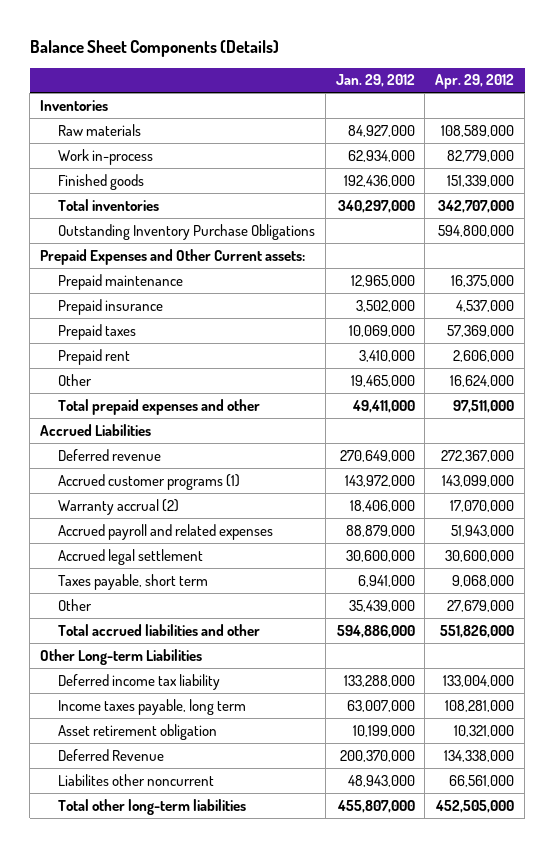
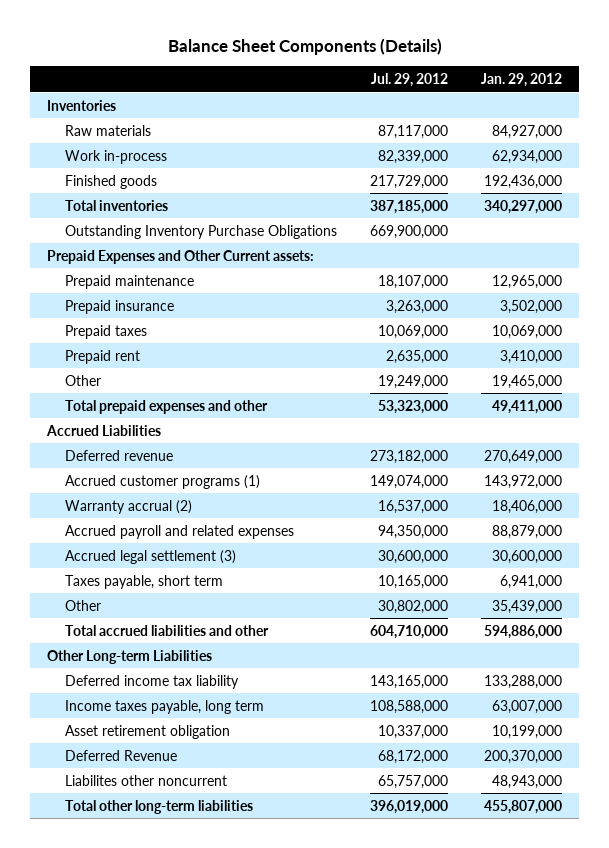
[435,74,515,90] Apr. 29, 2012 -> none
none -> [370,72,448,87] Jul. 29, 2012
[58,548,204,565] Accrued legal settlement -> [64,549,236,564] Accrued legal settlement (3)

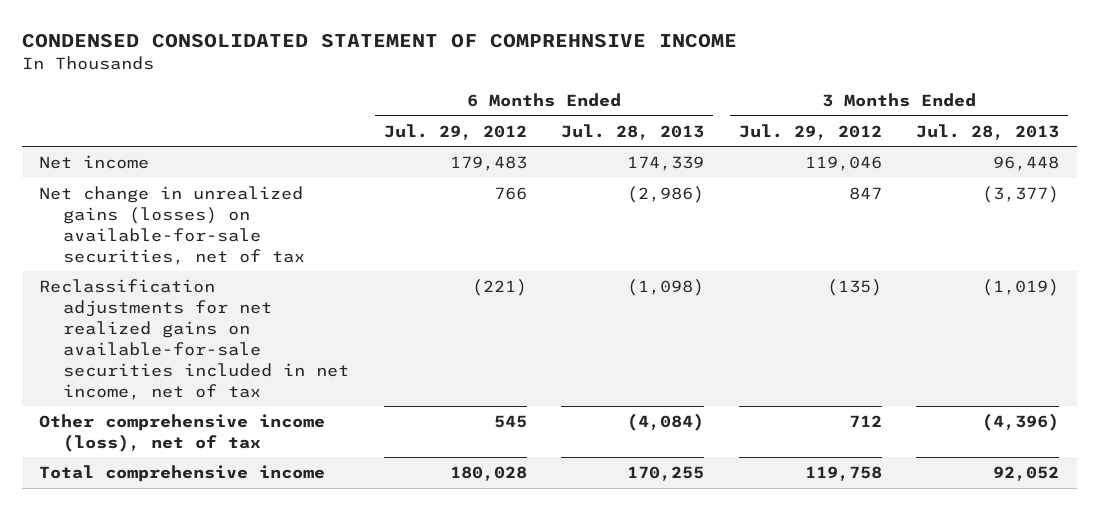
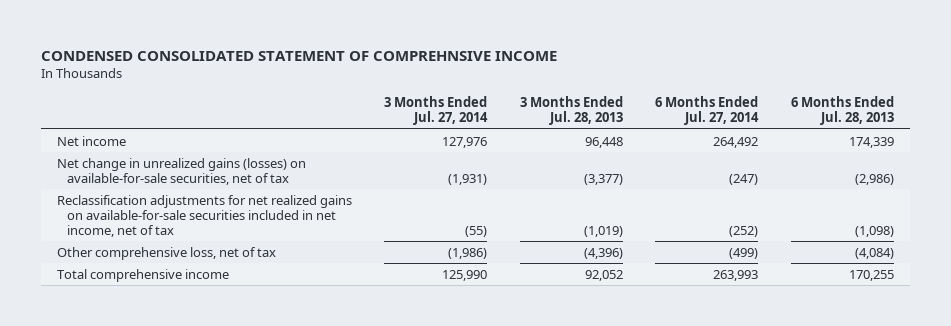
[383,123,527,140] Jul. 29, 2012 -> none
[738,123,882,140] Jul. 29, 2012 -> none
none -> [384,96,489,126] 3 Months Ended Jul. 27, 2014
none -> [655,96,760,126] 6 Months Ended Jul. 27, 2014
[39,413,326,452] Other comprehensive income (loss), net of tax -> [56,246,276,260] Other comprehensive loss, net of tax

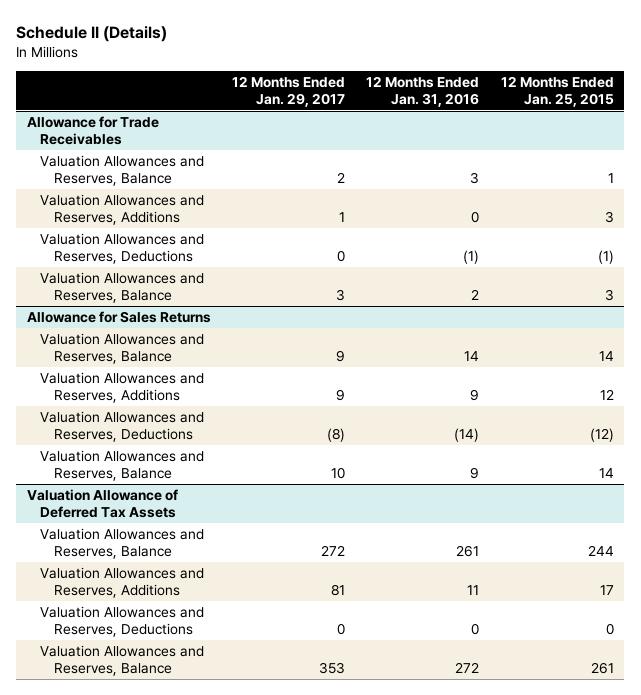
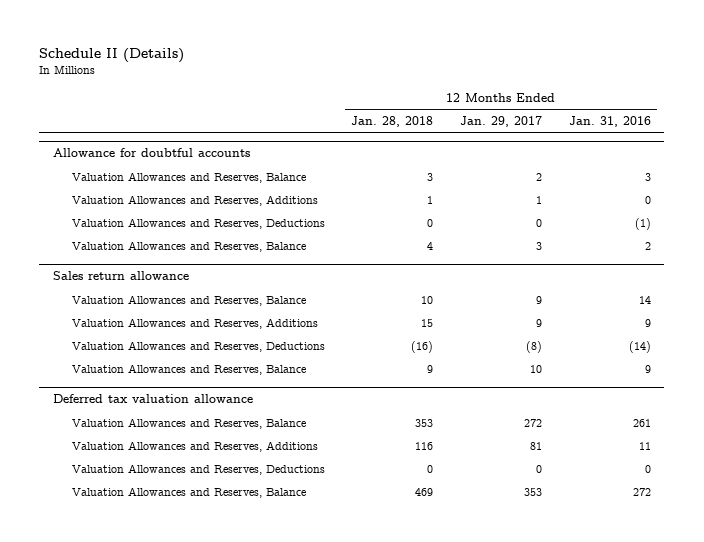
[500,76,614,107] 12 Months Ended Jan. 25, 2015 -> none
none -> [351,115,434,127] Jan. 28, 2018
[27,116,160,145] Allowance for Trade Receivables -> [52,147,250,157] Allowance for doubtful accounts
[27,311,212,324] Allowance for Sales Returns -> [52,270,189,280] Sales return allowance
[27,489,179,518] Valuation Allowance of Deferred Tax Assets -> [52,393,253,403] Deferred tax valuation allowance

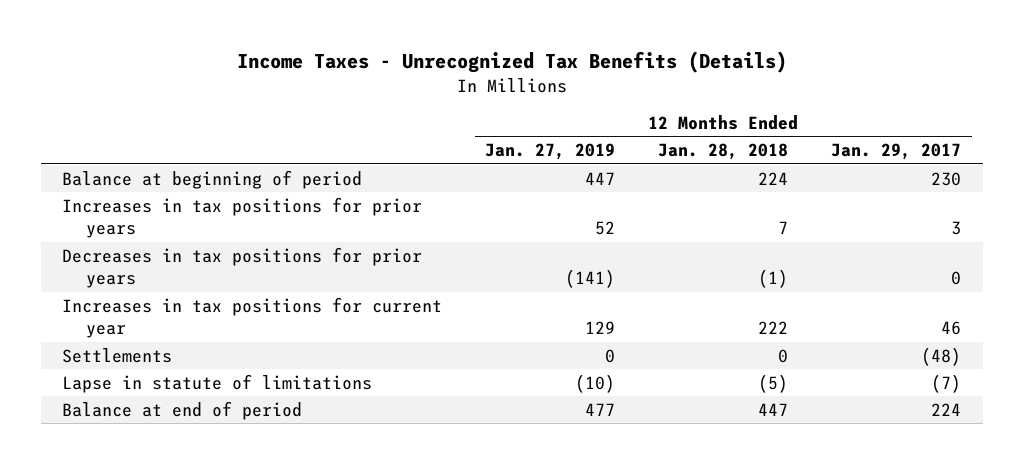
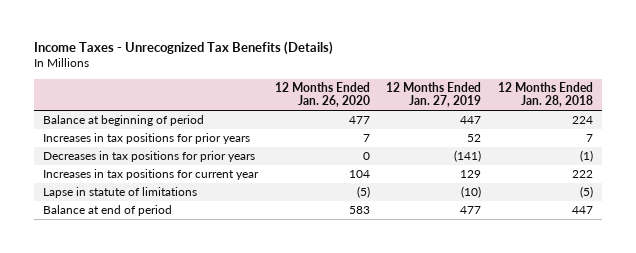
[831,143,962,161] Jan. 29, 2017 -> none
none -> [274,81,370,108] 12 Months Ended Jan. 26, 2020
[62,347,173,363] Settlements -> none

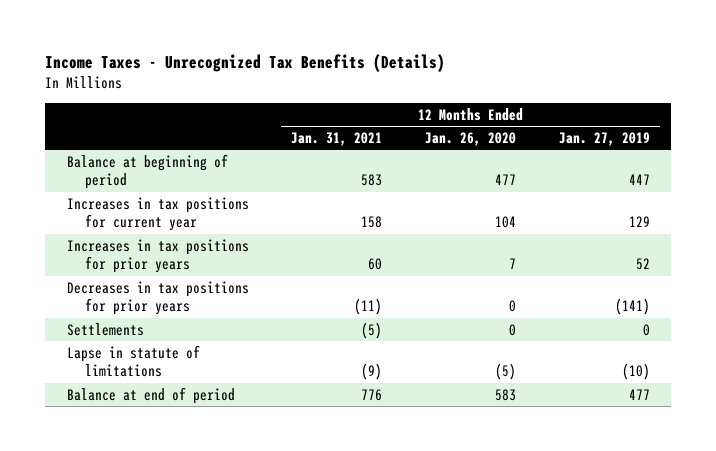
[498,81,594,108] 12 Months Ended Jan. 28, 2018 -> none
none -> [291,131,383,146] Jan. 31, 2021
[42,169,259,181] Increases in tax positions for current year -> [66,196,249,232] Increases in tax positions for current year
none -> [66,322,144,336] Settlements

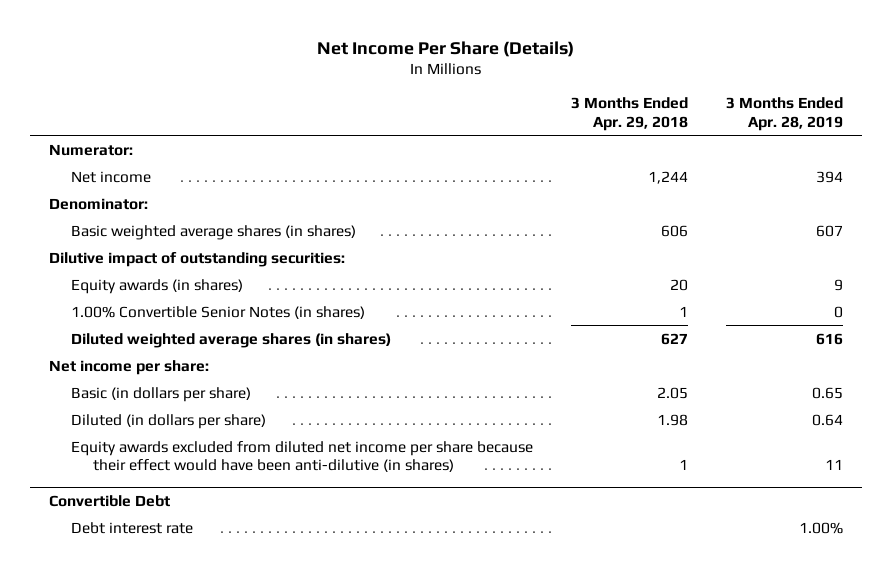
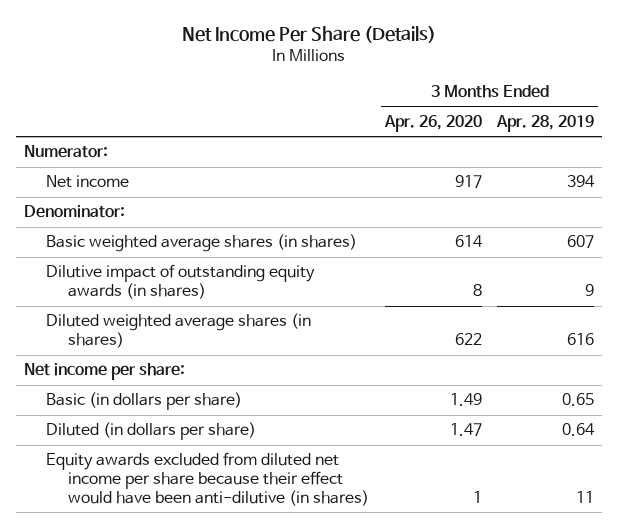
[571,97,689,131] 3 Months Ended Apr. 29, 2018 -> none
none -> [383,114,482,132] Apr. 26, 2020
[48,251,345,267] Dilutive impact of outstanding securities: -> none
[70,305,365,319] 1.00% Convertible Senior Notes (in shares) -> none
[70,278,243,294] Equity awards (in shares) -> [45,264,315,300] Dilutive impact of outstanding equity awards (in shares)
[48,494,170,507] Convertible Debt -> none
[70,521,193,534] Debt interest rate -> none

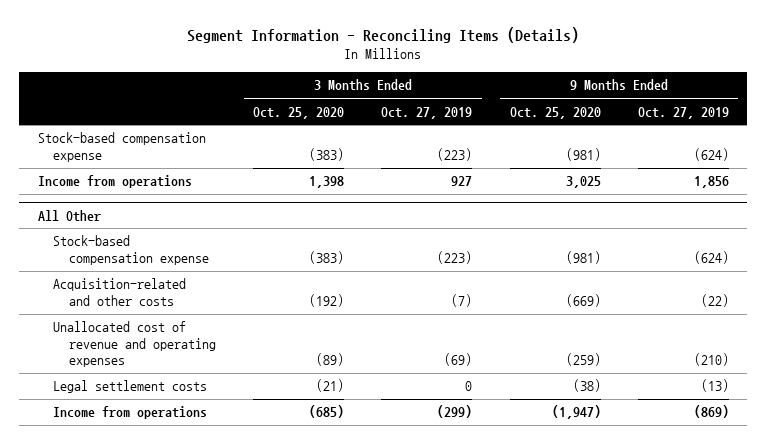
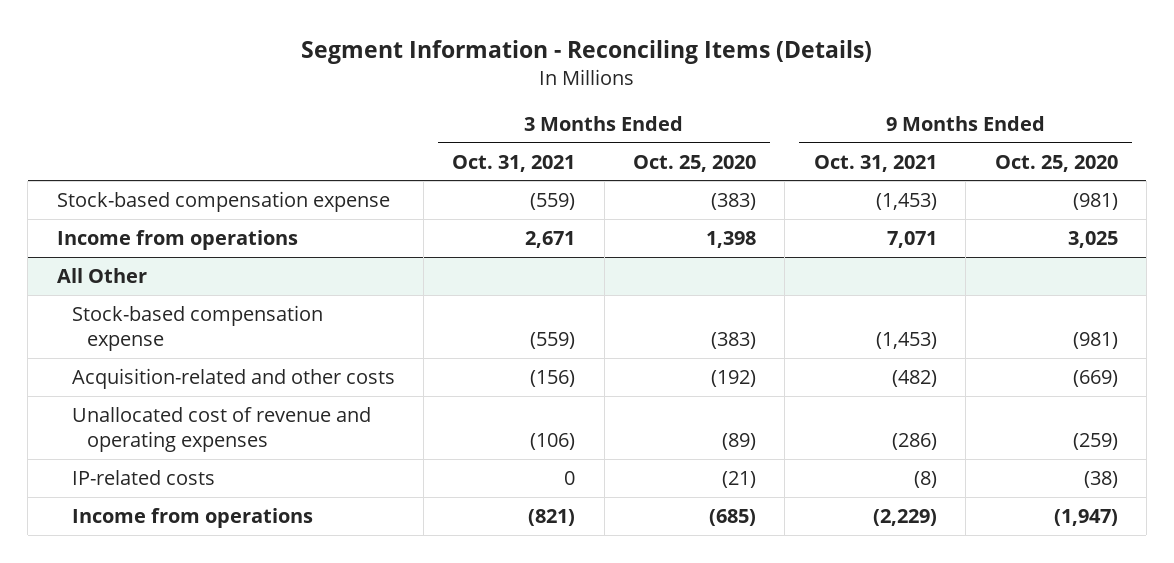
[381,106,473,119] Oct. 27, 2019 -> none
[637,106,729,119] Oct. 27, 2019 -> none
none -> [452,154,576,172] Oct. 31, 2021
none -> [813,154,937,172] Oct. 31, 2021
[53,380,208,394] Legal settlement costs -> [71,469,215,485] IP-related costs

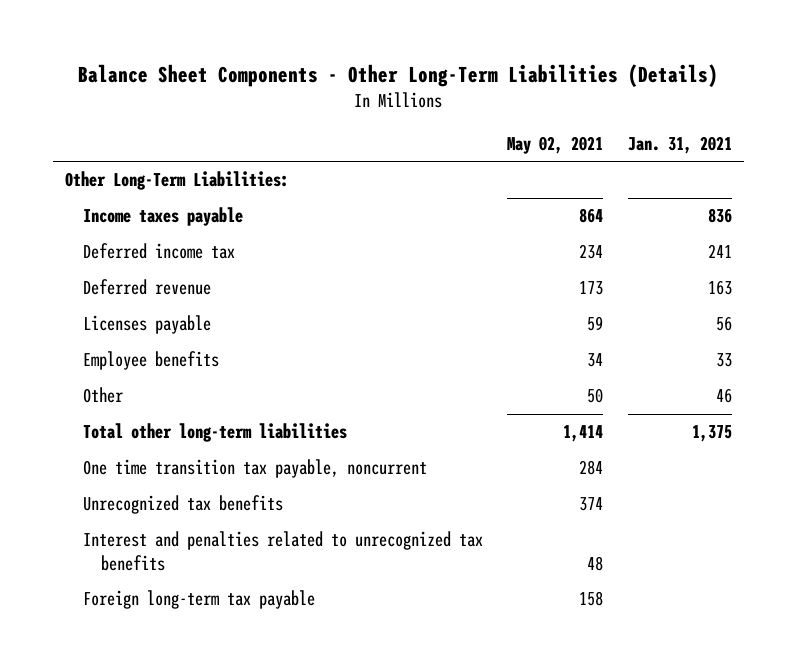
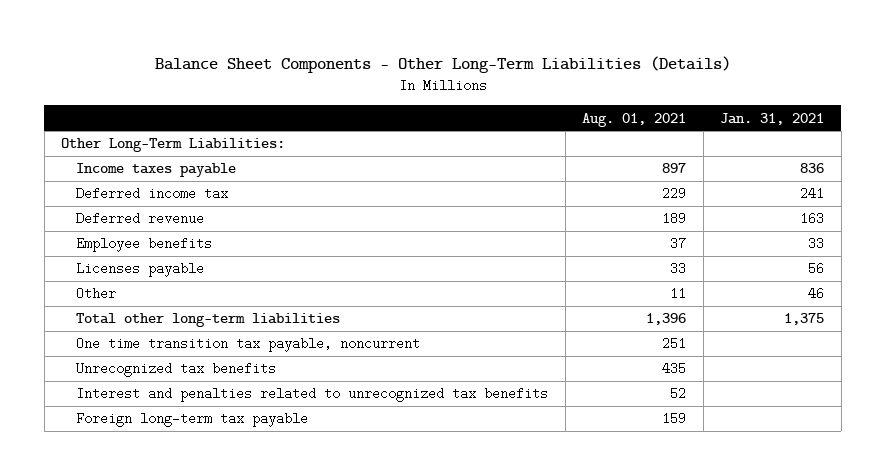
[507,136,604,155] May 02, 2021 -> none
none -> [582,112,687,127] Aug. 01, 2021
[82,315,211,335] Licenses payable -> [76,262,205,278] Licenses payable

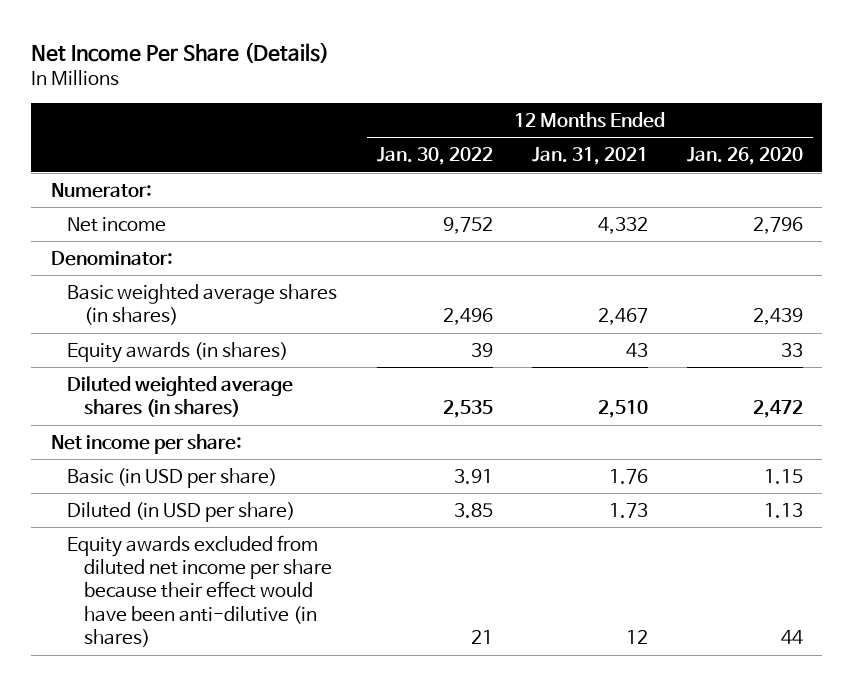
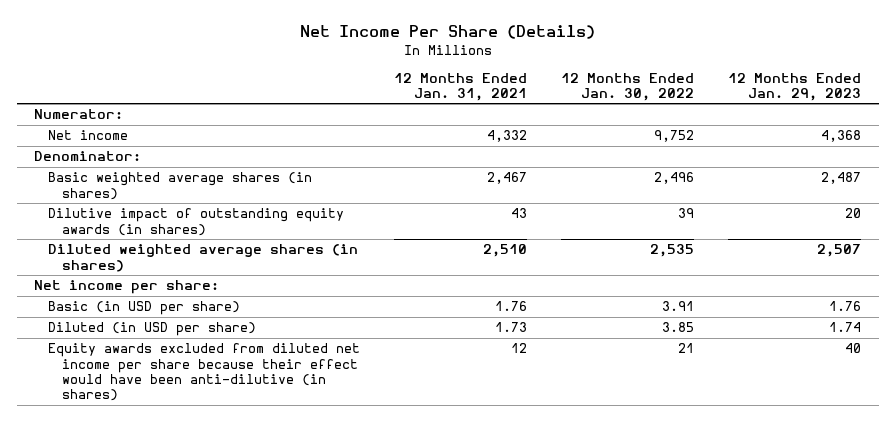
[686,147,803,166] Jan. 26, 2020 -> none
none -> [728,72,862,101] 12 Months Ended Jan. 29, 2023
[67,341,289,363] Equity awards (in shares) -> [48,208,345,236] Dilutive impact of outstanding equity awards (in shares)

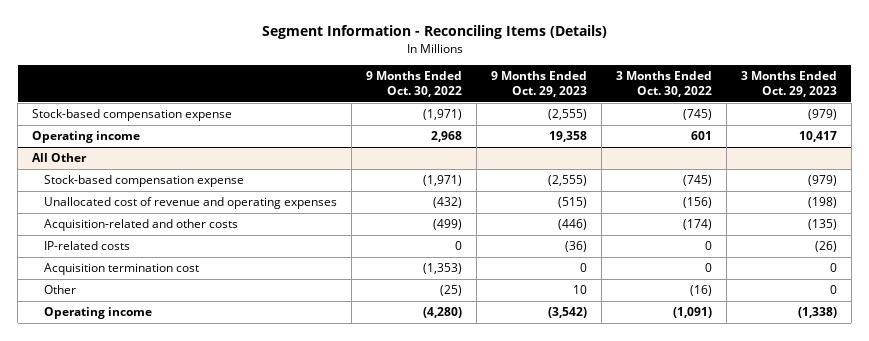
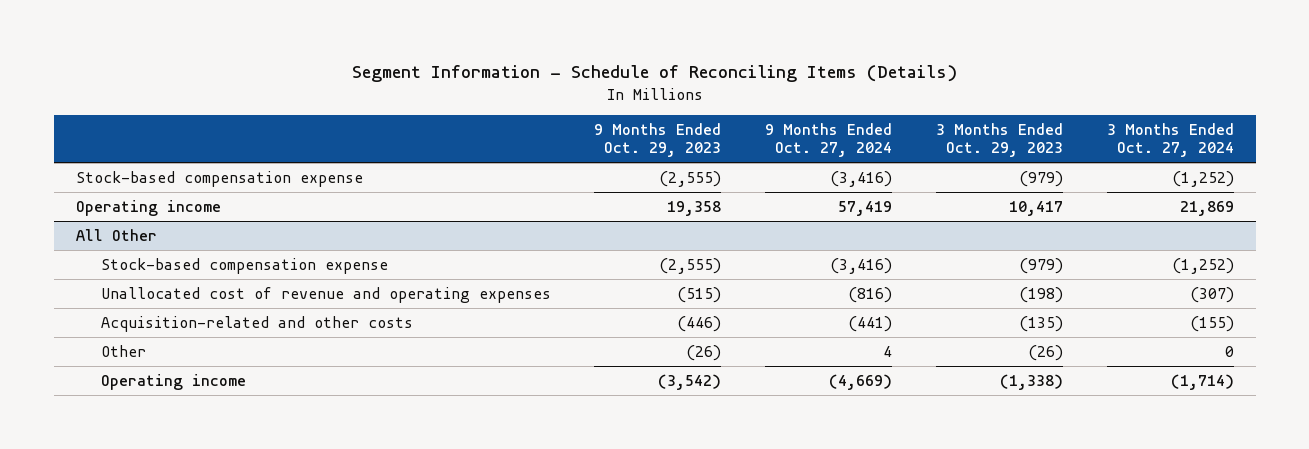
[261,25,607,40] Segment Information - Reconciling Items (Details) -> [351,65,957,83] Segment Information - Schedule of Reconciling Items (Details)
[365,71,462,97] 9 Months Ended Oct. 30, 2022 -> none
[615,71,712,97] 3 Months Ended Oct. 30, 2022 -> none
none -> [765,123,893,158] 9 Months Ended Oct. 27, 2024
none -> [1106,123,1234,158] 3 Months Ended Oct. 27, 2024
[43,241,130,251] IP-related costs -> none
[43,263,199,276] Acquisition termination cost -> none
[572,285,587,295] 10 -> [686,344,722,361] (26)
[829,285,837,295] 0 -> [1027,344,1063,361] (26)

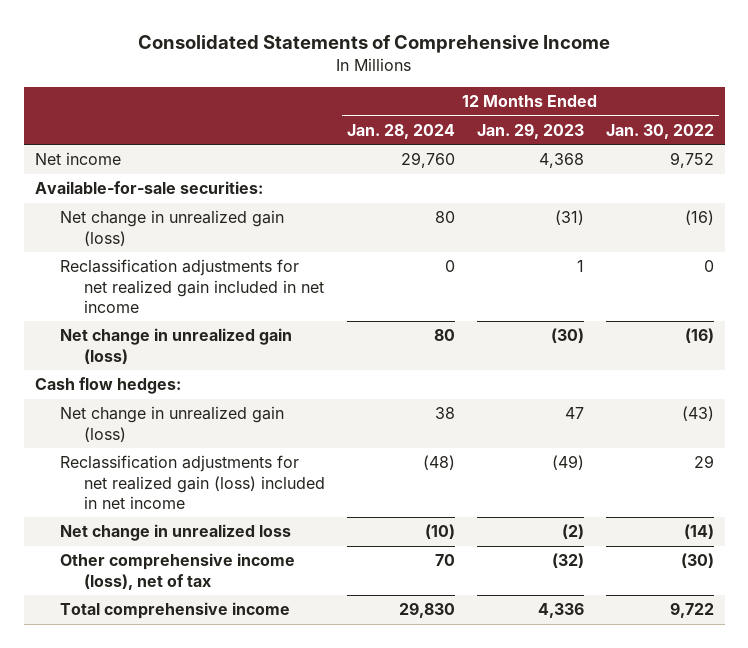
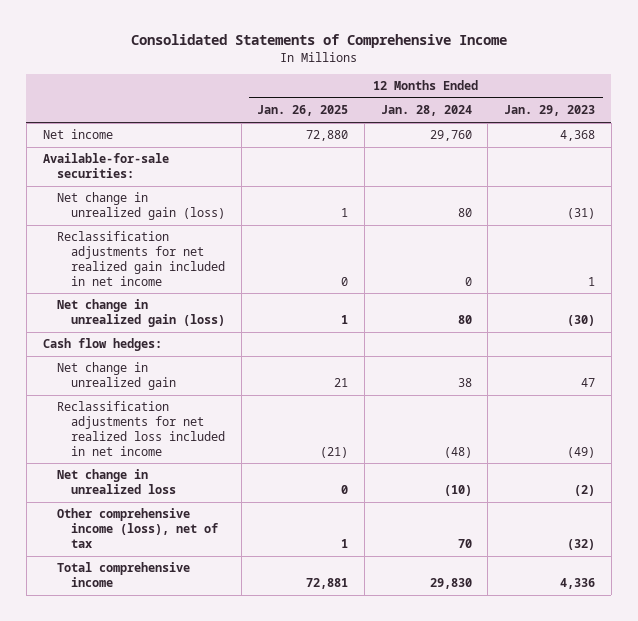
[605,124,714,140] Jan. 30, 2022 -> none
none -> [257,105,349,117] Jan. 26, 2025
[59,406,284,442] Net change in unrealized gain (loss) -> [56,362,176,391] Net change in unrealized gain
[59,455,326,509] Reclassification adjustments for net realized gain (loss) included in net income -> [56,401,225,456] Reclassification adjustments for net realized loss included in net income

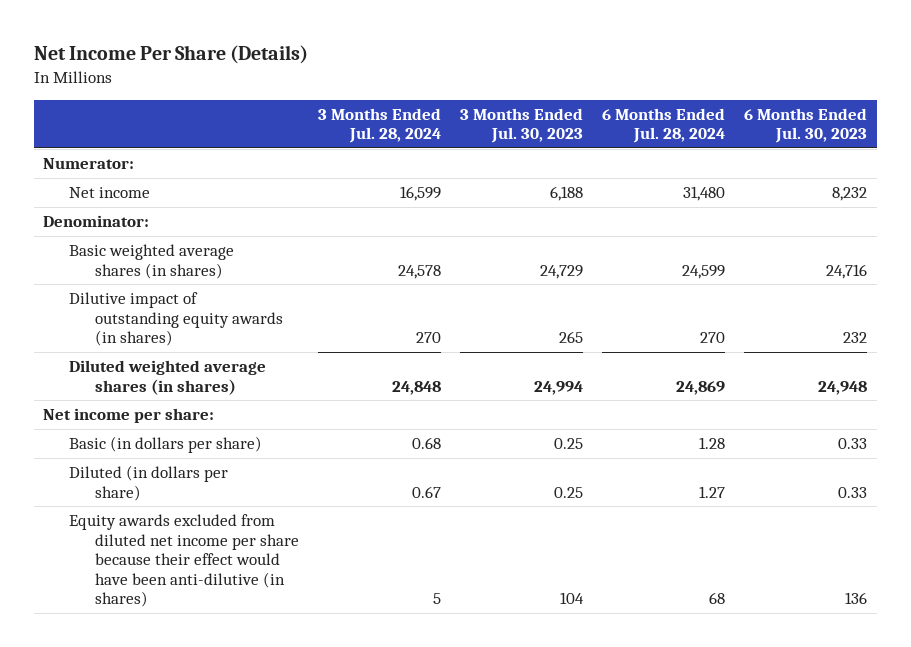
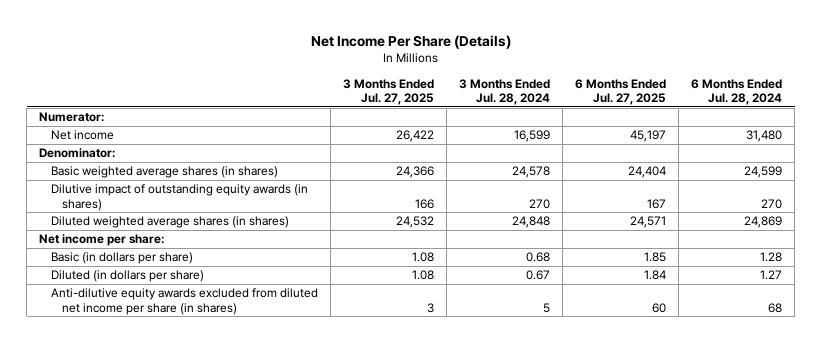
[460,107,584,144] 3 Months Ended Jul. 30, 2023 -> none
[744,107,868,144] 6 Months Ended Jul. 30, 2023 -> none
none -> [342,78,434,105] 3 Months Ended Jul. 27, 2025
none -> [574,78,666,105] 6 Months Ended Jul. 27, 2025
[69,514,300,608] Equity awards excluded from diluted net income per share because their effect would have been anti-dilutive (in shares) -> [50,288,318,315] Anti-dilutive equity awards excluded from diluted net income per share (in shares)

